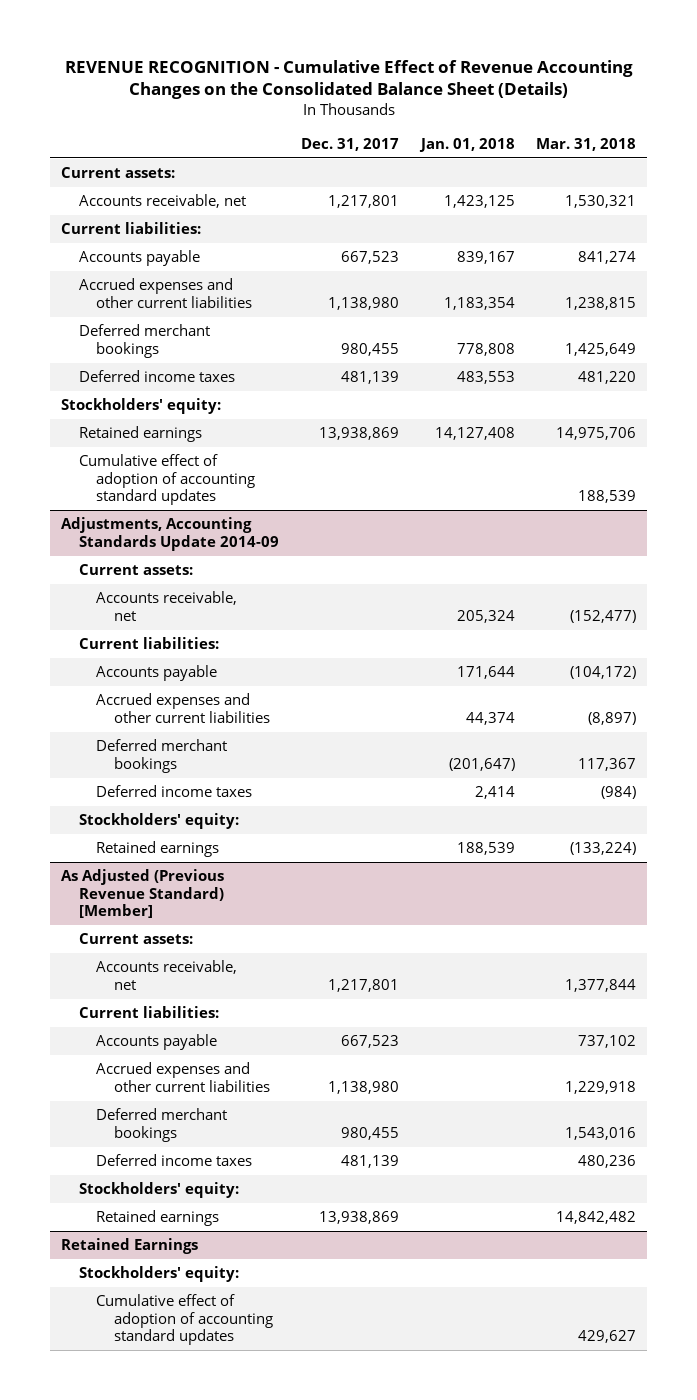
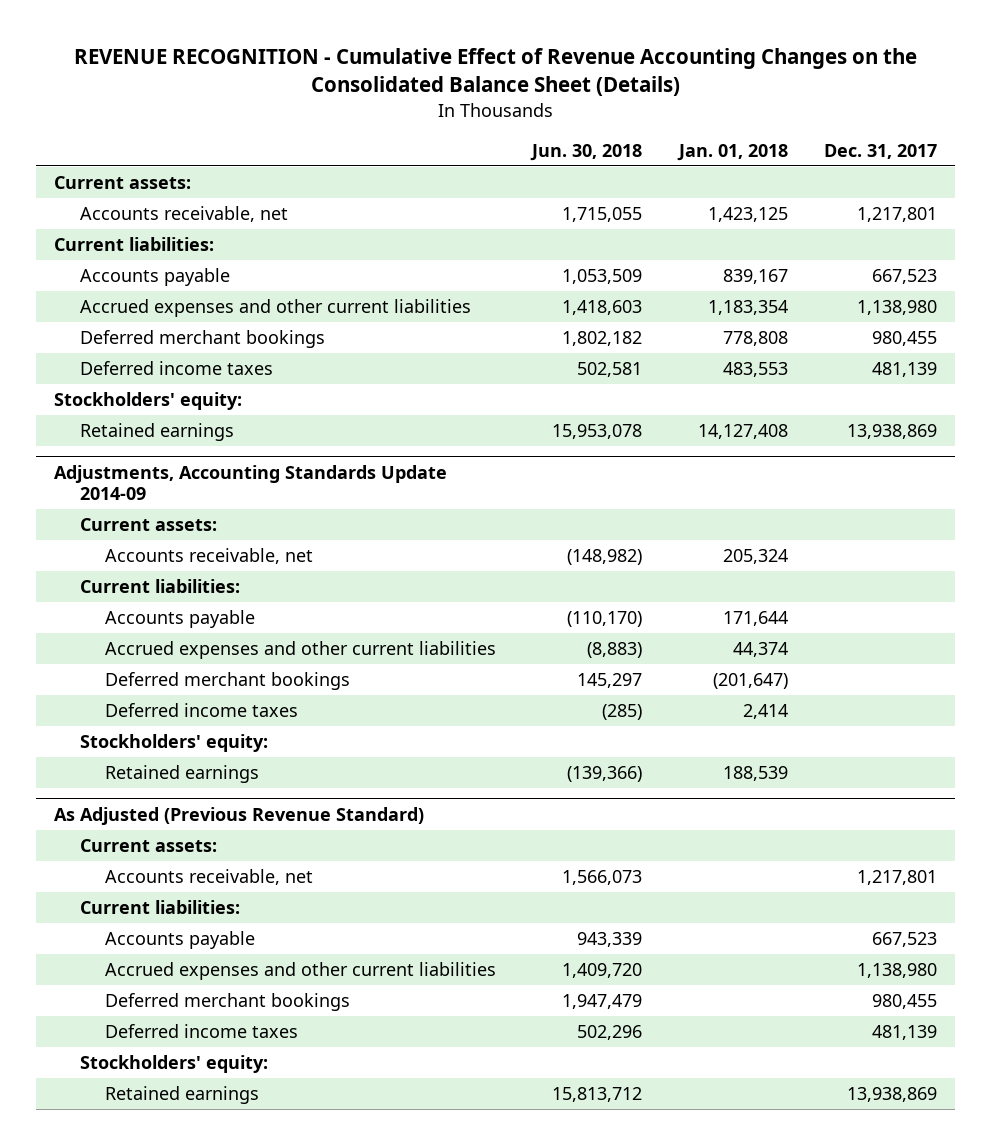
[536,137,637,151] Mar. 31, 2018 -> none
none -> [530,143,643,161] Jun. 30, 2018
[78,454,256,505] Cumulative effect of adoption of accounting standard updates -> none
[60,869,224,918] As Adjusted (Previous Revenue Standard) [Member] -> [54,806,425,825] As Adjusted (Previous Revenue Standard)
[60,1238,198,1255] Retained Earnings -> none
[78,1266,239,1283] Stockholders' equity: -> none
[96,1294,274,1345] Cumulative effect of adoption of accounting standard updates -> none

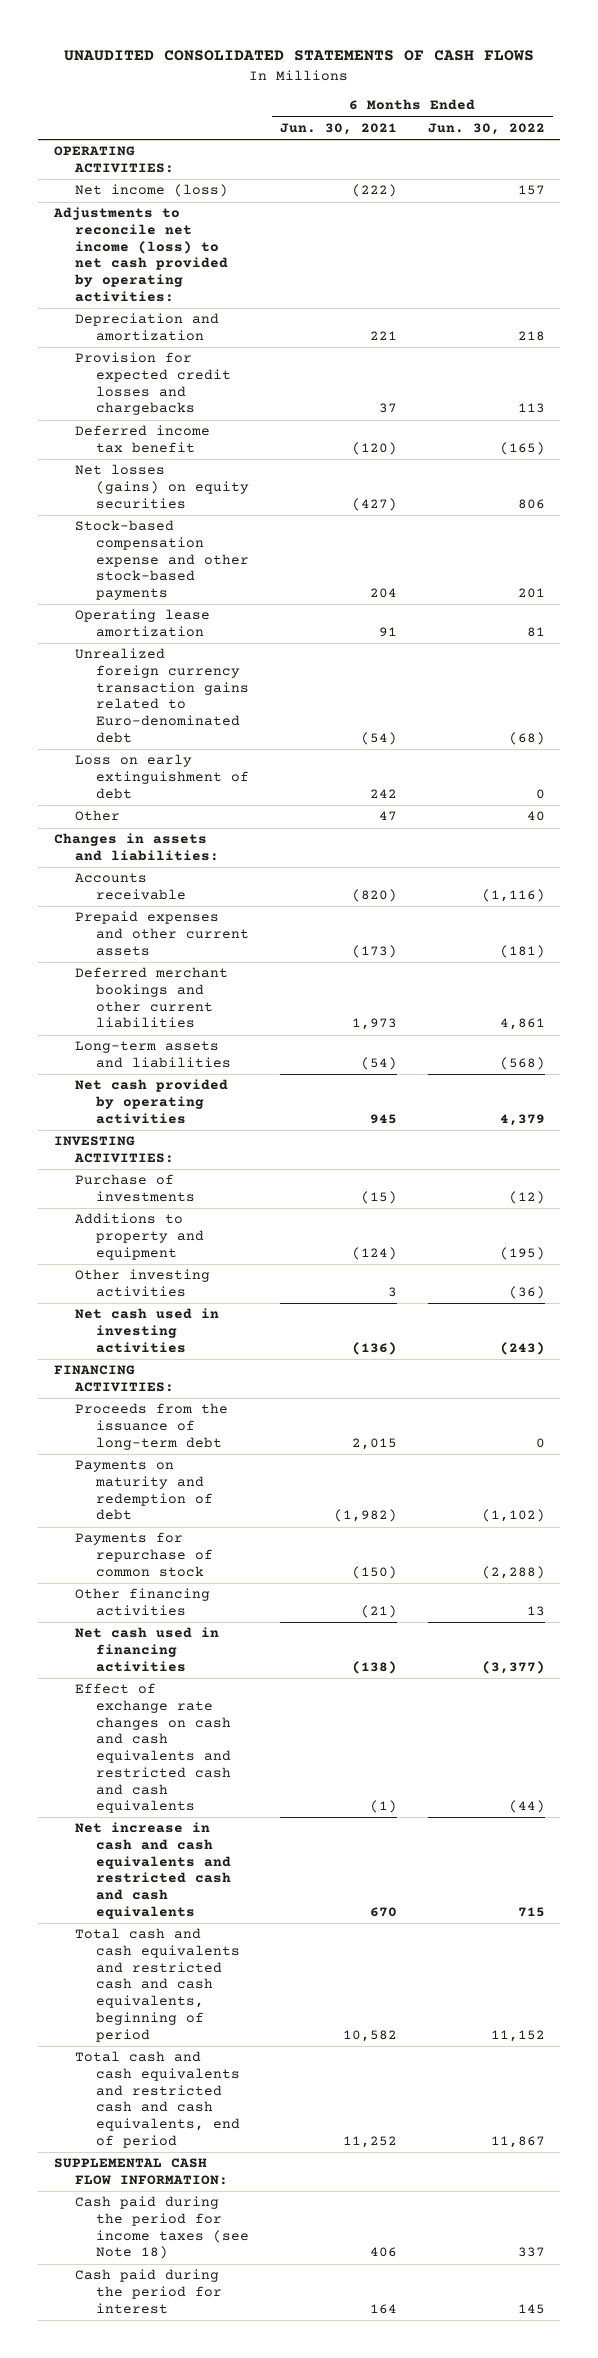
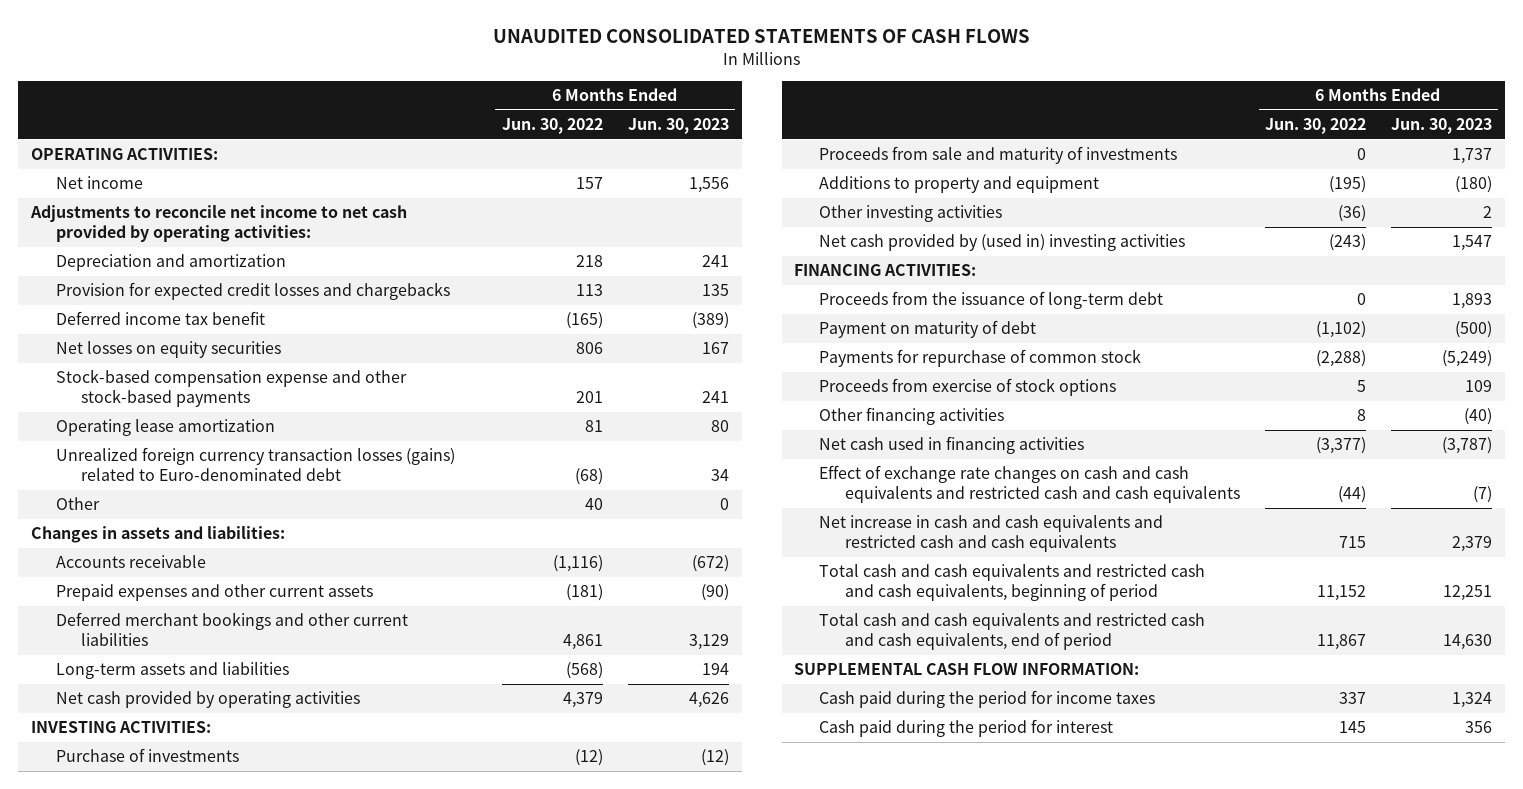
[279,122,397,135] Jun. 30, 2021 -> none
none -> [627,118,729,135] Jun. 30, 2023
[74,184,228,198] Net income (loss) -> [56,176,144,190] Net income
[52,207,228,302] Adjustments to reconcile net income (loss) to net cash provided by operating activities: -> [30,205,408,242] Adjustments to reconcile net income to net cash provided by operating activities:
[74,464,249,509] Net losses (gains) on equity securities -> [56,341,282,359] Net losses on equity securities
[74,754,249,799] Loss on early extinguishment of debt -> none
[74,648,249,743] Unrealized foreign currency transaction gains related to Euro-denominated debt -> [56,447,456,481] Unrealized foreign currency transaction losses (gains) related to Euro-denominated debt
none -> [819,146,1178,165] Proceeds from sale and maturity of investments
[74,1308,219,1353] Net cash used in investing activities -> [819,234,1186,252] Net cash provided by (used in) investing activities
[74,1460,213,1521] Payments on maturity and redemption of debt -> [819,320,1037,339] Payment on maturity of debt
none -> [819,378,1117,397] Proceeds from exercise of stock options
[526,1606,545,1617] 13 -> [1356,409,1366,422] 8
[74,2196,249,2260] Cash paid during the period for income taxes (see Note 18) -> [819,690,1156,709] Cash paid during the period for income taxes

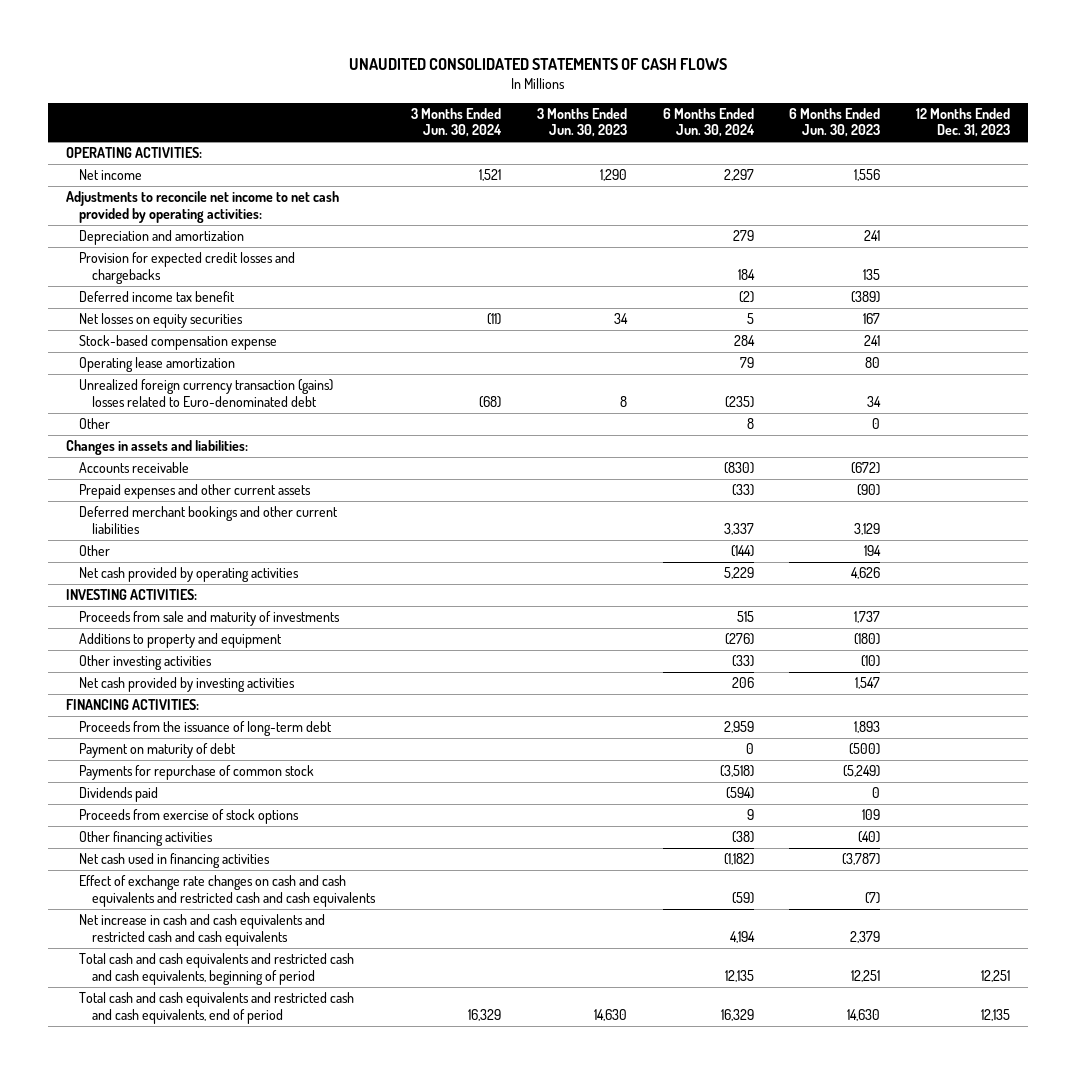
[501,118,603,135] Jun. 30, 2022 -> none
none -> [410,107,502,138] 3 Months Ended Jun. 30, 2024
none -> [536,107,627,138] 3 Months Ended Jun. 30, 2023
none -> [662,107,755,138] 6 Months Ended Jun. 30, 2024
none -> [916,107,1011,138] 12 Months Ended Dec. 31, 2023
[56,369,408,407] Stock-based compensation expense and other stock-based payments -> [78,335,277,351] Stock-based compensation expense
[56,447,456,481] Unrealized foreign currency transaction losses (gains) related to Euro-denominated debt -> [78,379,333,407] Unrealized foreign currency transaction (gains) losses related to Euro-denominated debt
[56,662,290,680] Long-term assets and liabilities -> [78,545,110,557] Other
[56,748,240,763] Purchase of investments -> none
[1483,206,1493,219] 2 -> [861,655,881,668] (10)
[819,234,1186,252] Net cash provided by (used in) investing activities -> [78,677,295,693] Net cash provided by investing activities
none -> [78,787,158,803] Dividends paid
[794,663,1140,676] SUPPLEMENTAL CASH FLOW INFORMATION: -> none
[819,690,1156,709] Cash paid during the period for income taxes -> none
[819,719,1114,738] Cash paid during the period for interest -> none

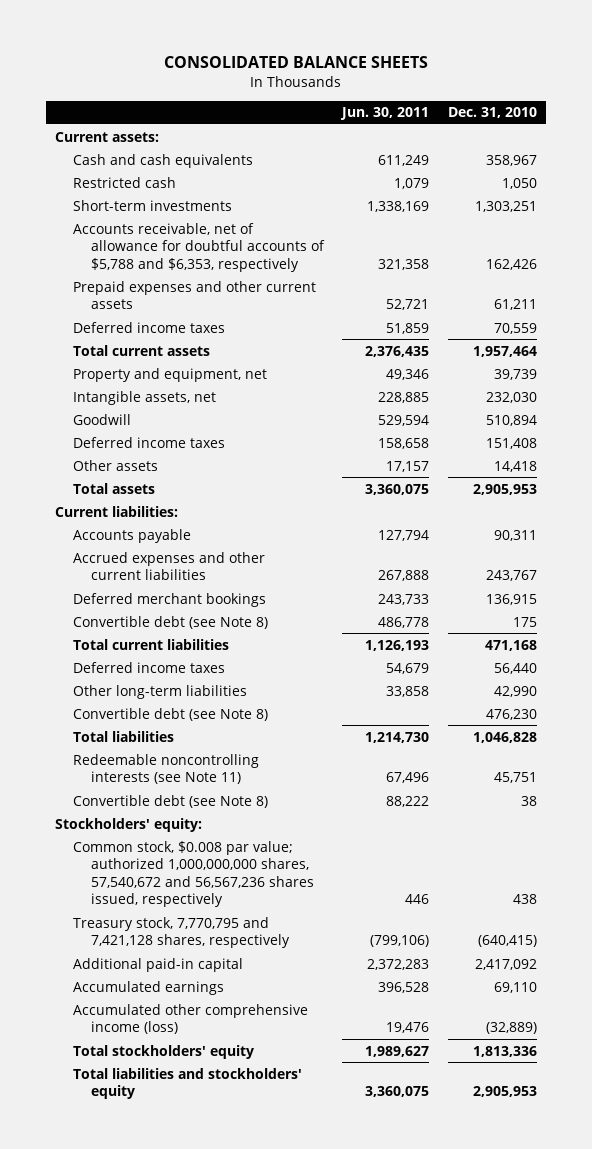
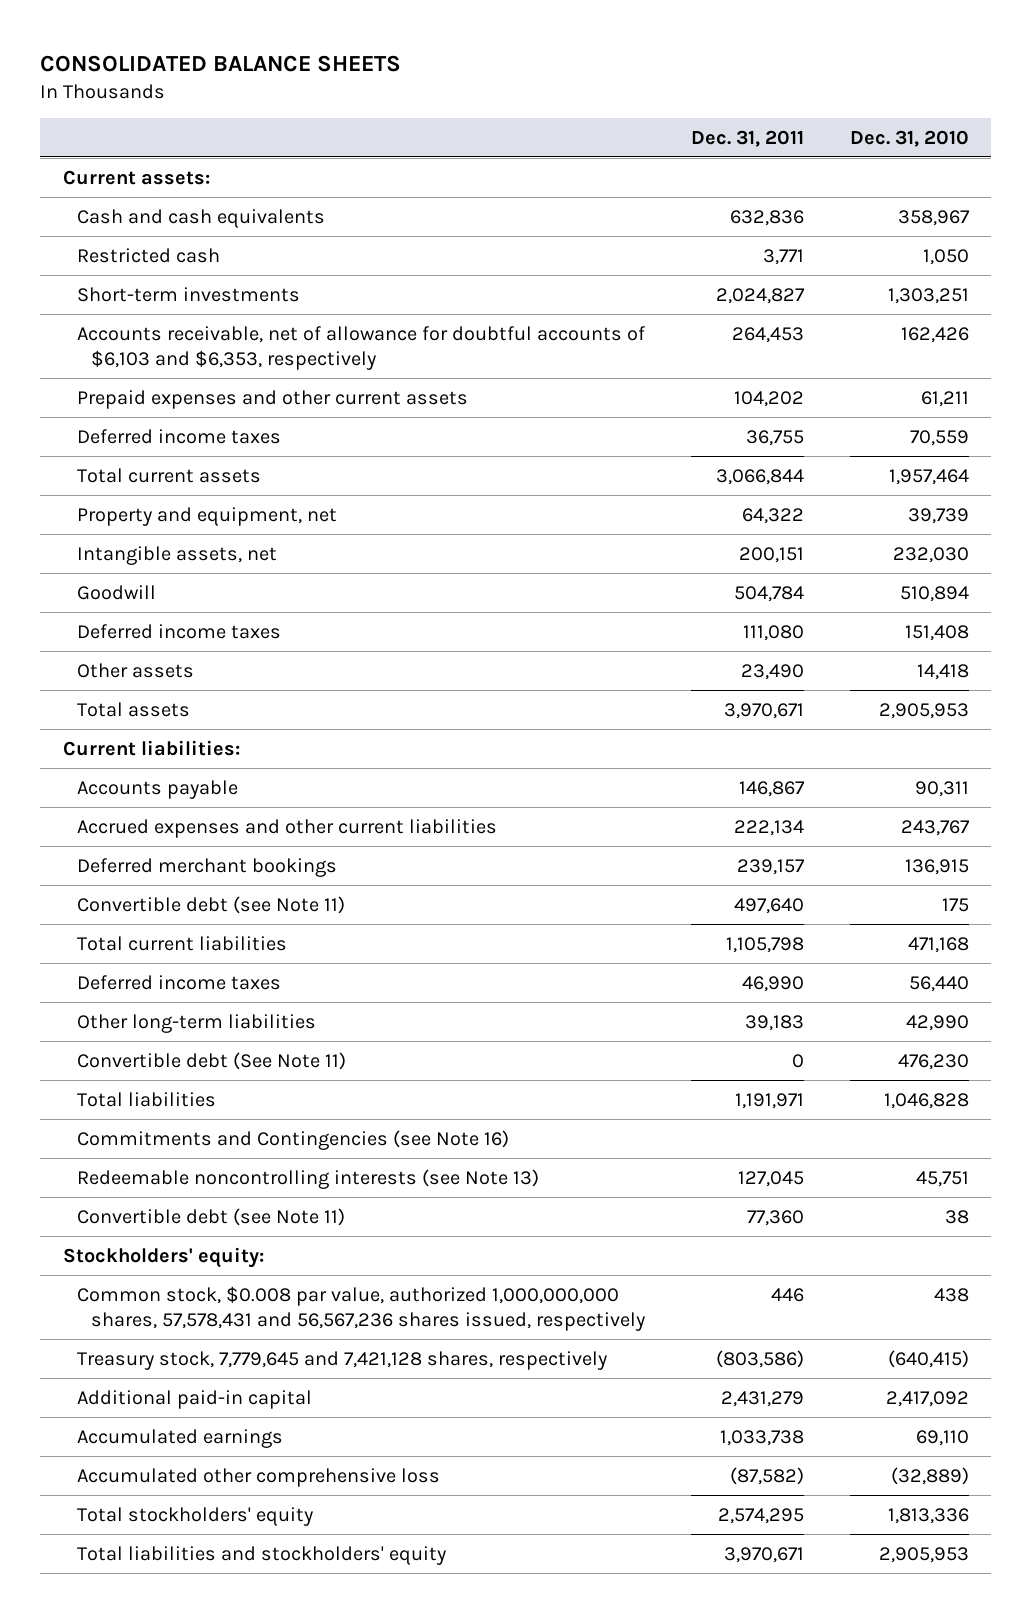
[340,107,430,121] Jun. 30, 2011 -> none
none -> [690,129,804,147] Dec. 31, 2011
[73,222,325,272] Accounts receivable, net of allowance for doubtful accounts of $5,788 and $6,353, respectively -> [77,325,646,371] Accounts receivable, net of allowance for doubtful accounts of $6,103 and $6,353, respectively
[73,615,269,629] Convertible debt (see Note 8) -> [77,895,346,914] Convertible debt (see Note 11)
[73,707,269,721] Convertible debt (see Note 8) -> [77,1051,347,1070] Convertible debt (See Note 11)
none -> [77,1129,510,1150] Commitments and Contingencies (see Note 16)
[73,753,260,785] Redeemable noncontrolling interests (see Note 11) -> [77,1168,540,1189] Redeemable noncontrolling interests (see Note 13)
[73,794,269,808] Convertible debt (see Note 8) -> [77,1207,346,1226] Convertible debt (see Note 11)
[73,840,314,908] Common stock, $0.008 par value; authorized 1,000,000,000 shares, 57,540,672 and 56,567,236 shares issued, respectively -> [77,1285,646,1332] Common stock, $0.008 par value, authorized 1,000,000,000 shares, 57,578,431 and 56,567,236 shares issued, respectively
[73,916,290,949] Treasury stock, 7,770,795 and 7,421,128 shares, respectively -> [77,1350,608,1370] Treasury stock, 7,779,645 and 7,421,128 shares, respectively
[73,1003,309,1035] Accumulated other comprehensive income (loss) -> [77,1467,441,1487] Accumulated other comprehensive loss

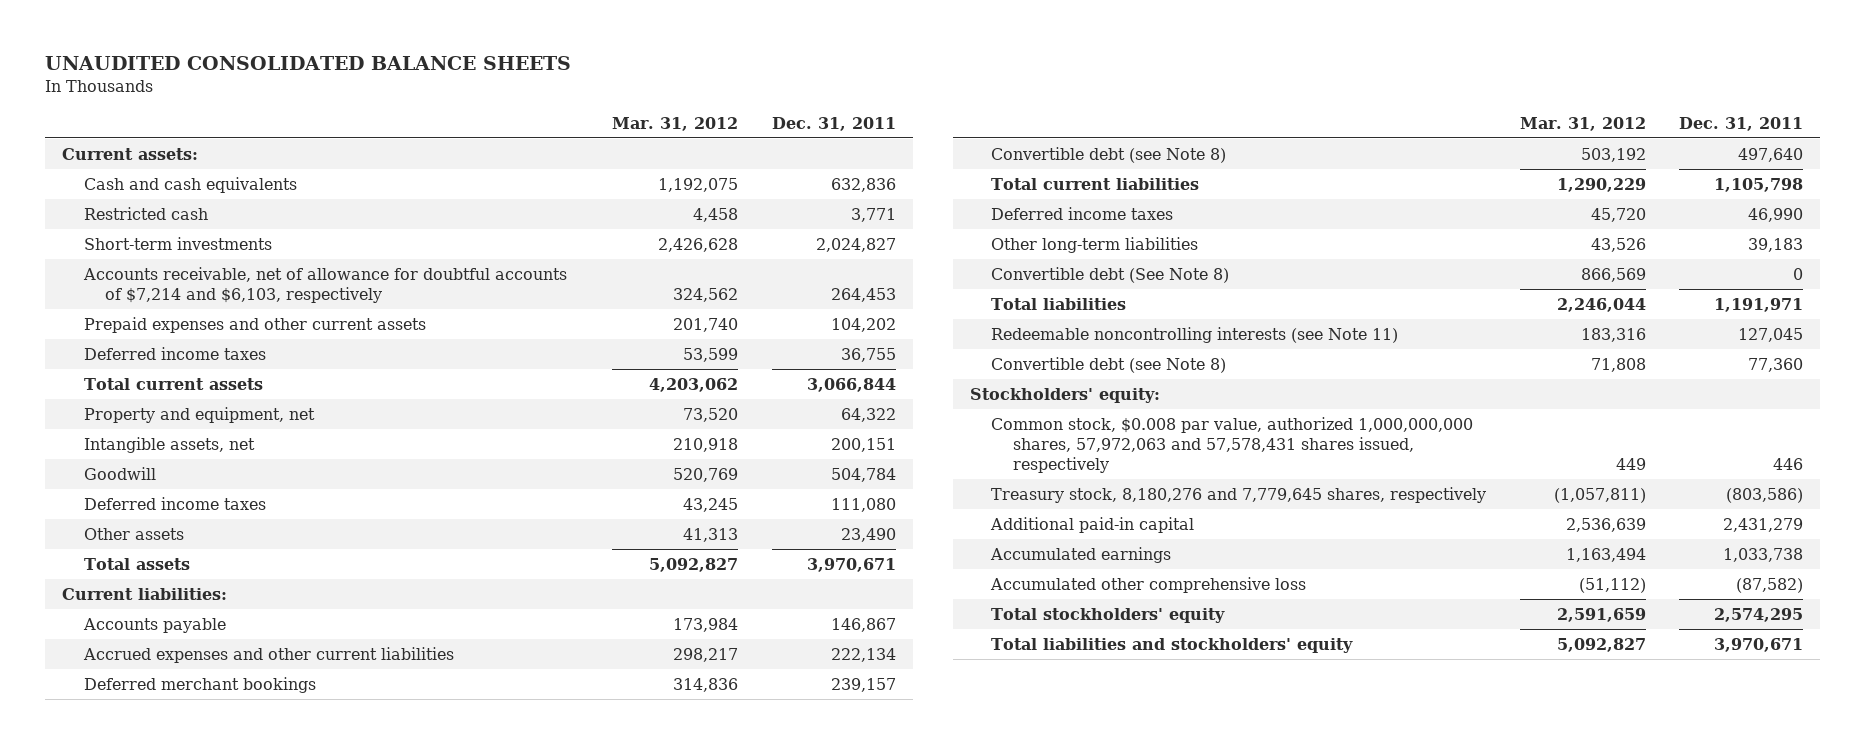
[40,55,402,73] CONSOLIDATED BALANCE SHEETS -> [45,56,572,71] UNAUDITED CONSOLIDATED BALANCE SHEETS
[849,129,969,147] Dec. 31, 2010 -> none
none -> [612,116,739,131] Mar. 31, 2012
[77,325,646,371] Accounts receivable, net of allowance for doubtful accounts of $6,103 and $6,353, respectively -> [82,266,567,303] Accounts receivable, net of allowance for doubtful accounts of $7,214 and $6,103, respectively
[77,895,346,914] Convertible debt (see Note 11) -> [991,146,1227,163] Convertible debt (see Note 8)
[77,1051,347,1070] Convertible debt (See Note 11) -> [991,266,1230,283] Convertible debt (See Note 8)
[77,1129,510,1150] Commitments and Contingencies (see Note 16) -> none
[77,1168,540,1189] Redeemable noncontrolling interests (see Note 13) -> [991,326,1399,343] Redeemable noncontrolling interests (see Note 11)
[77,1207,346,1226] Convertible debt (see Note 11) -> [991,356,1227,373] Convertible debt (see Note 8)
[77,1285,646,1332] Common stock, $0.008 par value, authorized 1,000,000,000 shares, 57,578,431 and 56,567,236 shares issued, respectively -> [991,416,1474,473] Common stock, $0.008 par value, authorized 1,000,000,000 shares, 57,972,063 and 57,578,431 shares issued, respectively
[77,1350,608,1370] Treasury stock, 7,779,645 and 7,421,128 shares, respectively -> [991,486,1487,503] Treasury stock, 8,180,276 and 7,779,645 shares, respectively

